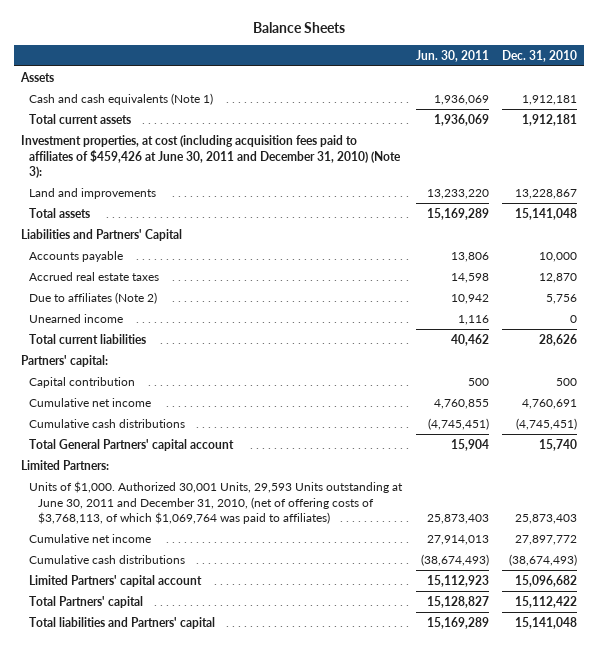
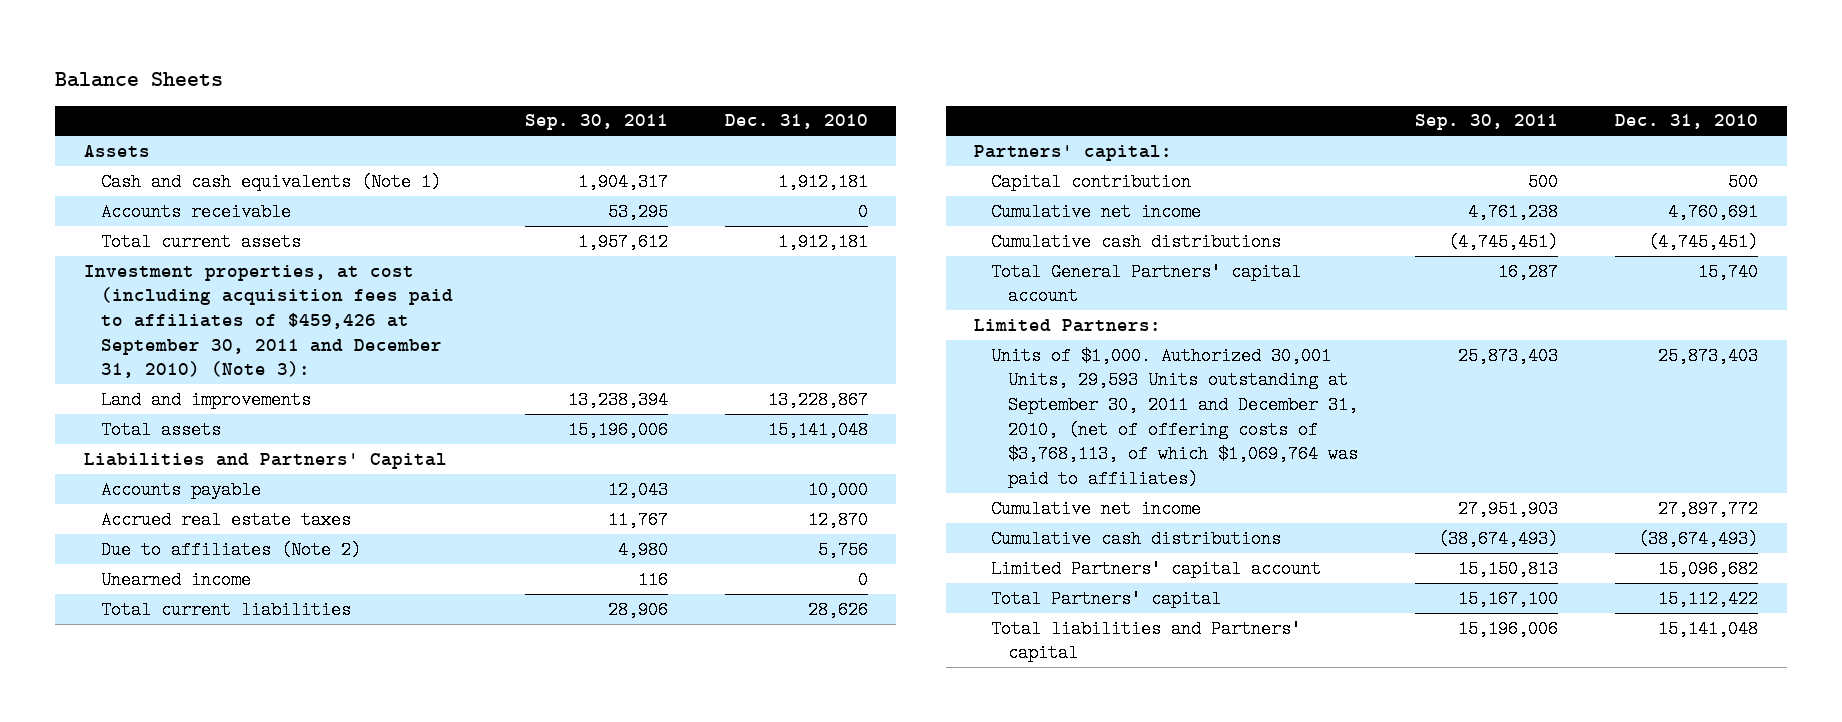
[415,49,489,62] Jun. 30, 2011 -> none
none -> [524,114,668,131] Sep. 30, 2011
none -> [100,202,291,221] Accounts receivable
[20,134,402,179] Investment properties, at cost (including acquisition fees paid to affiliates of $459,426 at June 30, 2011 and December 31, 2010) (Note 3): -> [84,264,453,379] Investment properties, at cost (including acquisition fees paid to affiliates of $459,426 at September 30, 2011 and December 31, 2010) (Note 3):
[29,480,404,525] Units of $1,000. Authorized 30,001 Units, 29,593 Units outstanding at June 30, 2011 and December 31, 2010, (net of offering costs of $3,768,113, of which $1,069,764 was paid to affiliates) -> [990,346,1358,488] Units of $1,000. Authorized 30,001 Units, 29,593 Units outstanding at September 30, 2011 and December 31, 2010, (net of offering costs of $3,768,113, of which $1,069,764 was paid to affiliates)

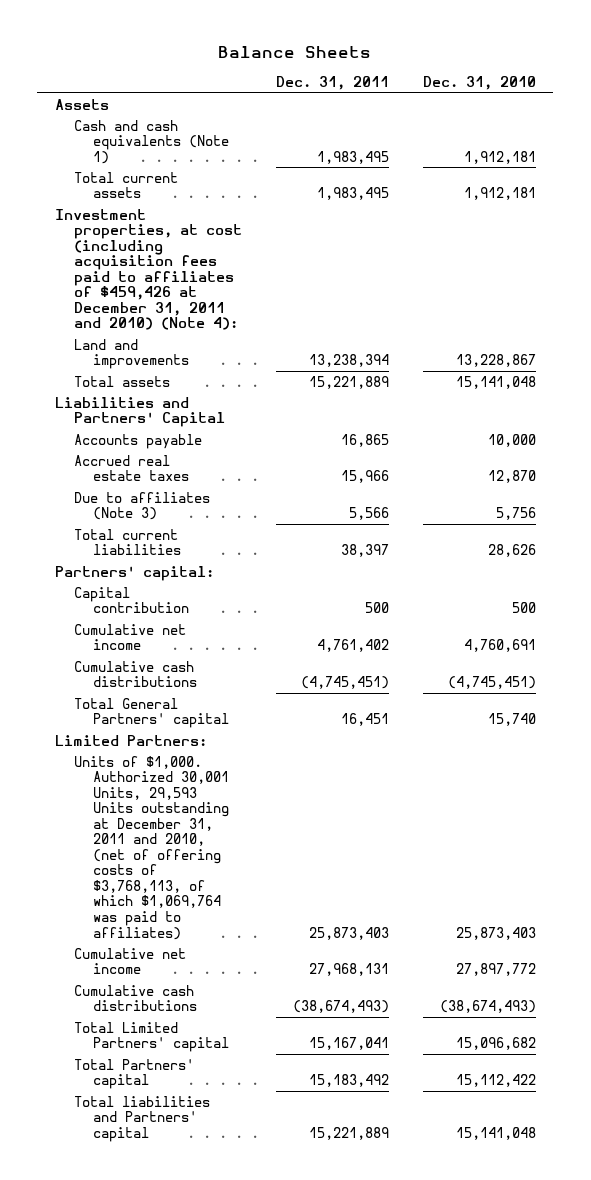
[524,114,668,131] Sep. 30, 2011 -> none
none -> [276,75,390,90] Dec. 31, 2011
[100,202,291,221] Accounts receivable -> none
[84,264,453,379] Investment properties, at cost (including acquisition fees paid to affiliates of $459,426 at September 30, 2011 and December 31, 2010) (Note 3): -> [54,208,242,331] Investment properties, at cost (including acquisition fees paid to affiliates of $459,426 at December 31, 2011 and 2010) (Note 4):
[100,570,251,589] Unearned income -> none
[100,540,361,559] Due to affiliates (Note 2) -> [73,491,210,521] Due to affiliates (Note 3)
[990,262,1301,306] Total General Partners' capital account -> [73,697,230,729] Total General Partners' capital
[990,346,1358,488] Units of $1,000. Authorized 30,001 Units, 29,593 Units outstanding at September 30, 2011 and December 31, 2010, (net of offering costs of $3,768,113, of which $1,069,764 was paid to affiliates) -> [73,755,230,940] Units of $1,000. Authorized 30,001 Units, 29,593 Units outstanding at December 31, 2011 and 2010, (net of offering costs of $3,768,113, of which $1,069,764 was paid to affiliates)
[990,559,1321,578] Limited Partners' capital account -> [73,1021,230,1053] Total Limited Partners' capital

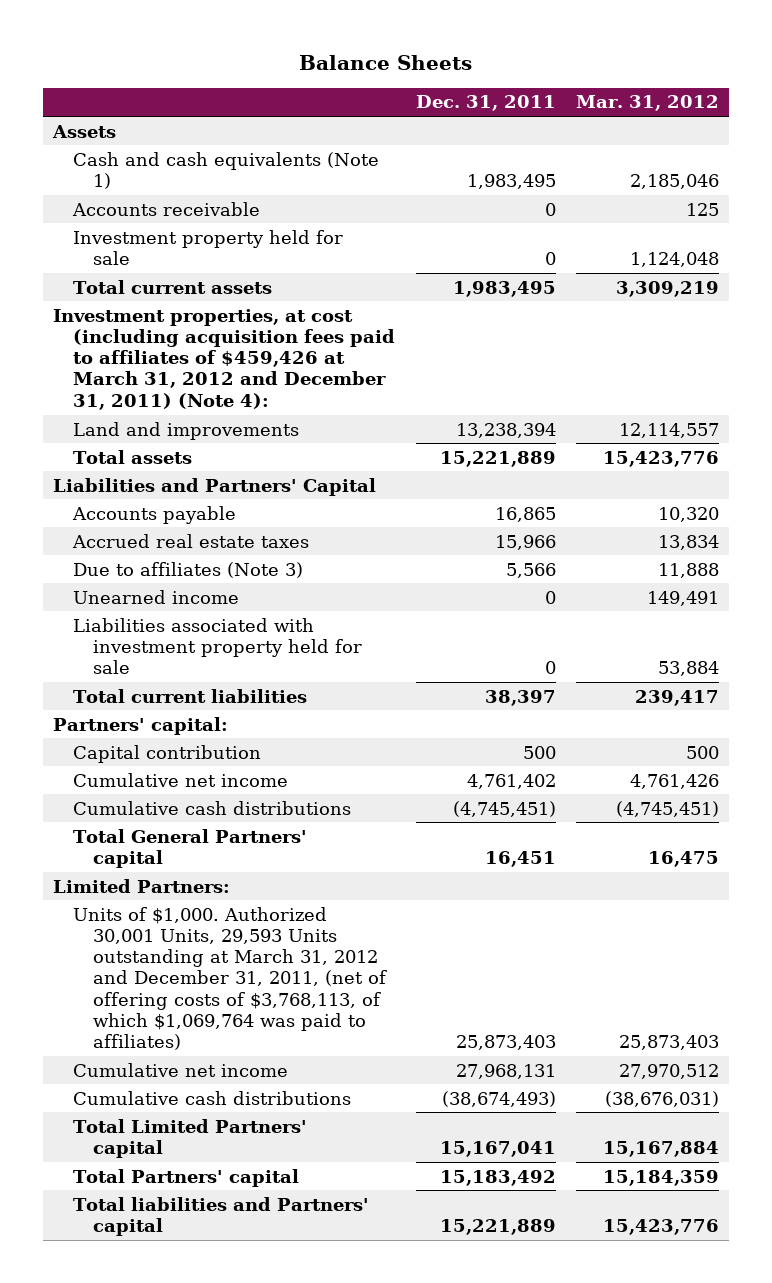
[423,75,537,90] Dec. 31, 2010 -> none
none -> [575,95,719,112] Mar. 31, 2012
none -> [72,201,261,216] Accounts receivable
none -> [73,229,344,265] Investment property held for sale
[54,208,242,331] Investment properties, at cost (including acquisition fees paid to affiliates of $459,426 at December 31, 2011 and 2010) (Note 4): -> [53,308,396,410] Investment properties, at cost (including acquisition fees paid to affiliates of $459,426 at March 31, 2012 and December 31, 2011) (Note 4):
none -> [73,589,240,604] Unearned income
none -> [73,617,363,675] Liabilities associated with investment property held for sale
[73,755,230,940] Units of $1,000. Authorized 30,001 Units, 29,593 Units outstanding at December 31, 2011 and 2010, (net of offering costs of $3,768,113, of which $1,069,764 was paid to affiliates) -> [73,906,388,1051] Units of $1,000. Authorized 30,001 Units, 29,593 Units outstanding at March 31, 2012 and December 31, 2011, (net of offering costs of $3,768,113, of which $1,069,764 was paid to affiliates)

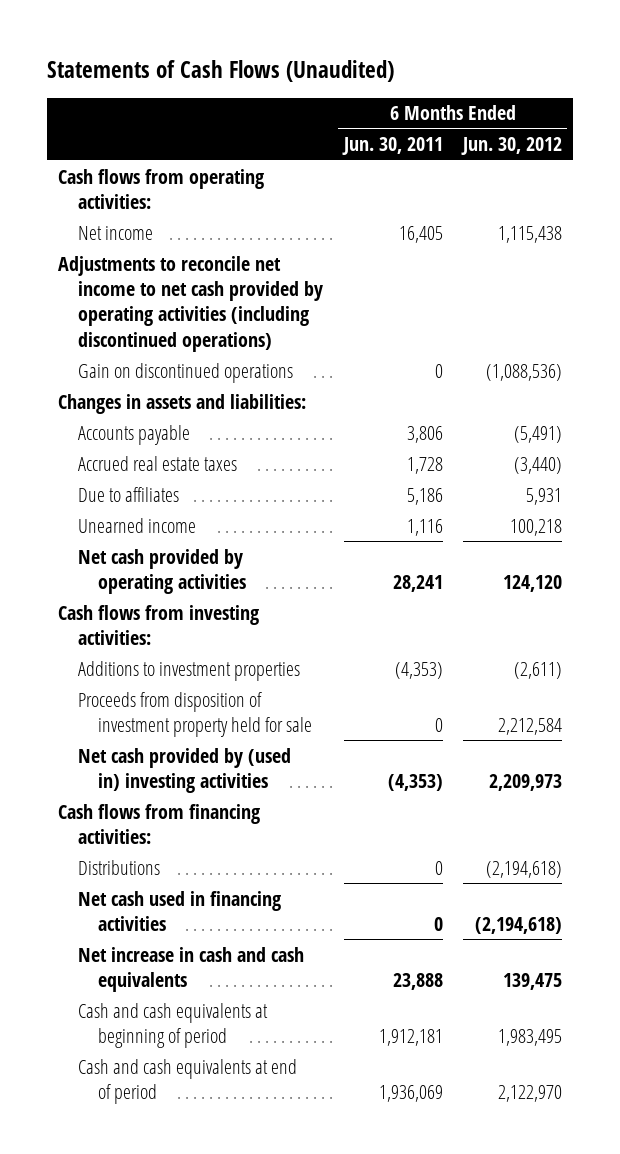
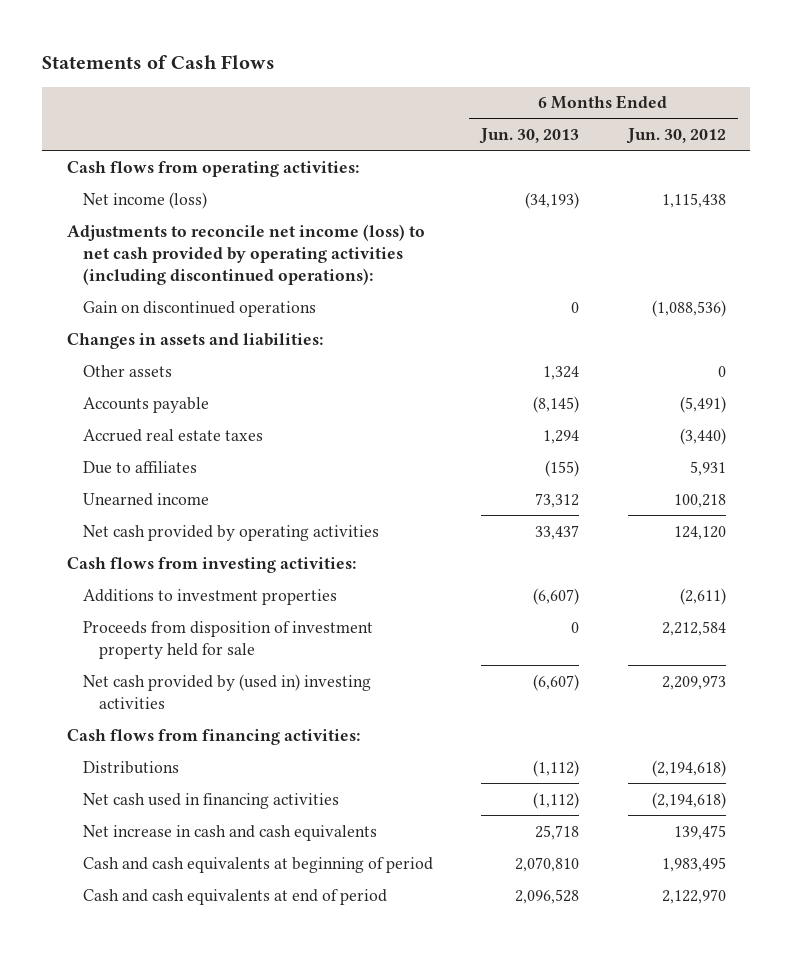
[47,60,395,83] Statements of Cash Flows (Unaudited) -> [42,55,276,70] Statements of Cash Flows
[341,137,443,156] Jun. 30, 2011 -> none
none -> [479,127,580,144] Jun. 30, 2013
[77,225,153,240] Net income -> [82,191,207,209] Net income (loss)
[57,255,323,352] Adjustments to reconcile net income to net cash provided by operating activities (including discontinued operations) -> [66,223,425,285] Adjustments to reconcile net income (loss) to net cash provided by operating activities (including discontinued operations):
none -> [82,364,172,377] Other assets

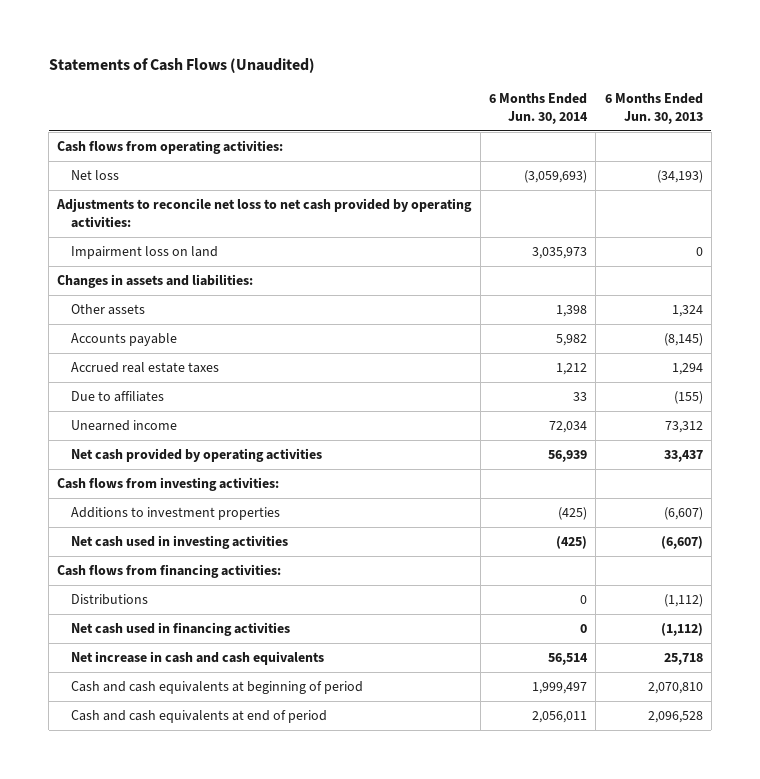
[42,55,276,70] Statements of Cash Flows -> [48,58,315,74] Statements of Cash Flows (Unaudited)
[625,127,726,144] Jun. 30, 2012 -> none
none -> [488,93,588,125] 6 Months Ended Jun. 30, 2014
[82,300,316,317] Gain on discontinued operations -> none
[82,191,207,209] Net income (loss) -> [71,170,120,181] Net loss
[66,223,425,285] Adjustments to reconcile net income (loss) to net cash provided by operating activities (including discontinued operations): -> [56,198,473,229] Adjustments to reconcile net loss to net cash provided by operating activities:
none -> [71,246,219,260] Impairment loss on land
[82,620,373,659] Proceeds from disposition of investment property held for sale -> none
[82,673,371,709] Net cash provided by (used in) investing activities -> [71,535,289,550] Net cash used in investing activities

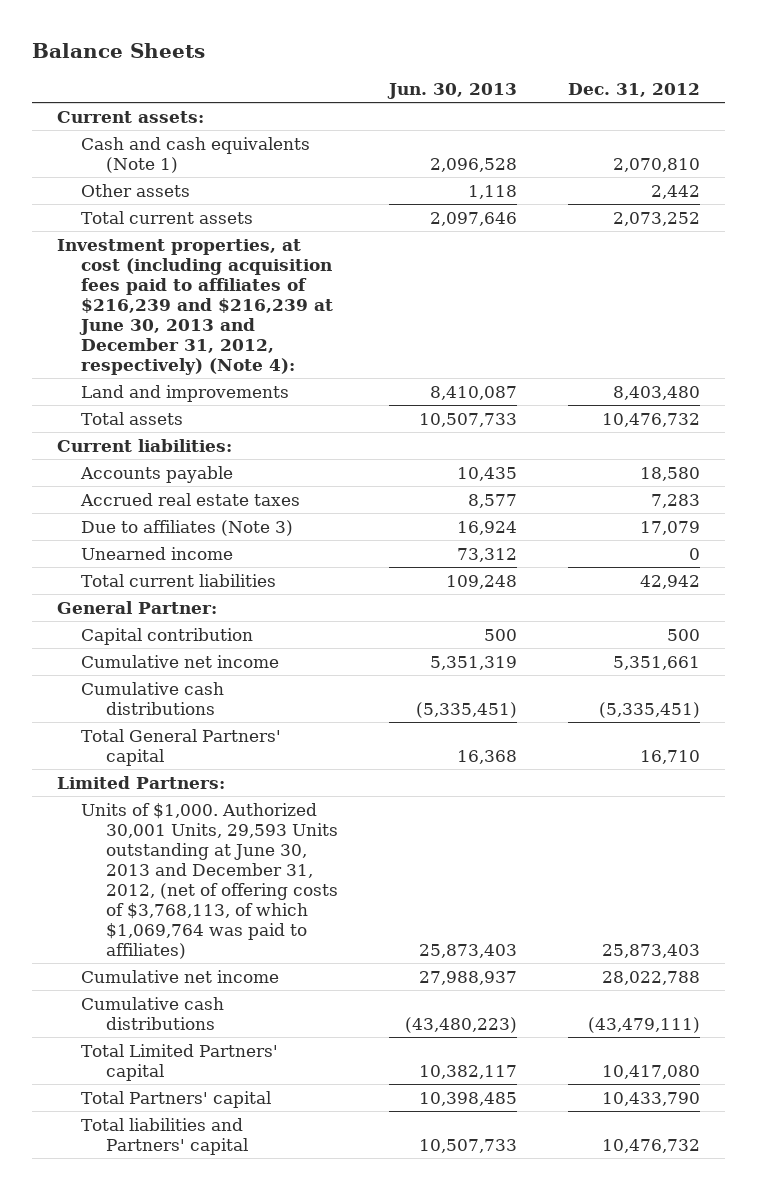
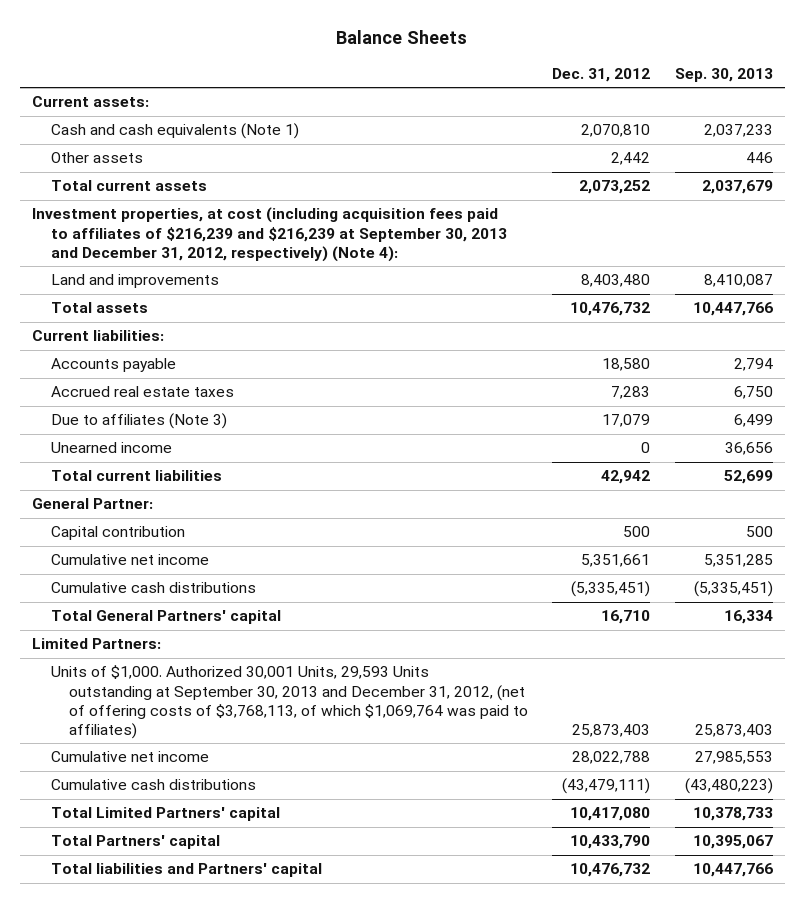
[386,82,517,99] Jun. 30, 2013 -> none
none -> [674,67,773,82] Sep. 30, 2013
[57,238,334,375] Investment properties, at cost (including acquisition fees paid to affiliates of $216,239 and $216,239 at June 30, 2013 and December 31, 2012, respectively) (Note 4): -> [32,207,507,262] Investment properties, at cost (including acquisition fees paid to affiliates of $216,239 and $216,239 at September 30, 2013 and December 31, 2012, respectively) (Note 4):
[81,802,338,959] Units of $1,000. Authorized 30,001 Units, 29,593 Units outstanding at June 30, 2013 and December 31, 2012, (net of offering costs of $3,768,113, of which $1,069,764 was paid to affiliates) -> [50,665,529,739] Units of $1,000. Authorized 30,001 Units, 29,593 Units outstanding at September 30, 2013 and December 31, 2012, (net of offering costs of $3,768,113, of which $1,069,764 was paid to affiliates)

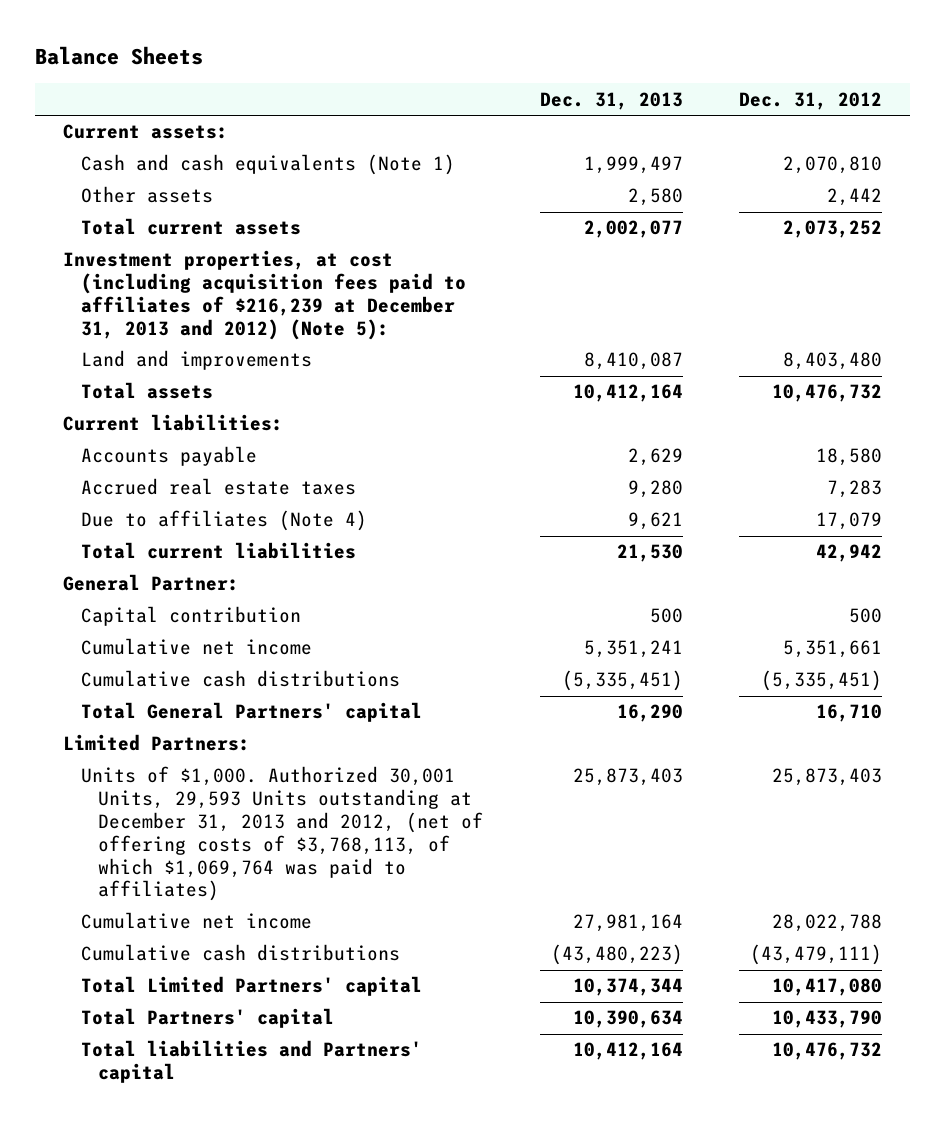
[674,67,773,82] Sep. 30, 2013 -> none
none -> [539,91,683,110] Dec. 31, 2013
[32,207,507,262] Investment properties, at cost (including acquisition fees paid to affiliates of $216,239 and $216,239 at September 30, 2013 and December 31, 2012, respectively) (Note 4): -> [63,250,466,340] Investment properties, at cost (including acquisition fees paid to affiliates of $216,239 at December 31, 2013 and 2012) (Note 5):
[50,442,172,454] Unearned income -> none
[50,413,227,430] Due to affiliates (Note 3) -> [80,510,367,532] Due to affiliates (Note 4)
[50,665,529,739] Units of $1,000. Authorized 30,001 Units, 29,593 Units outstanding at September 30, 2013 and December 31, 2012, (net of offering costs of $3,768,113, of which $1,069,764 was paid to affiliates) -> [80,766,484,902] Units of $1,000. Authorized 30,001 Units, 29,593 Units outstanding at December 31, 2013 and 2012, (net of offering costs of $3,768,113, of which $1,069,764 was paid to affiliates)

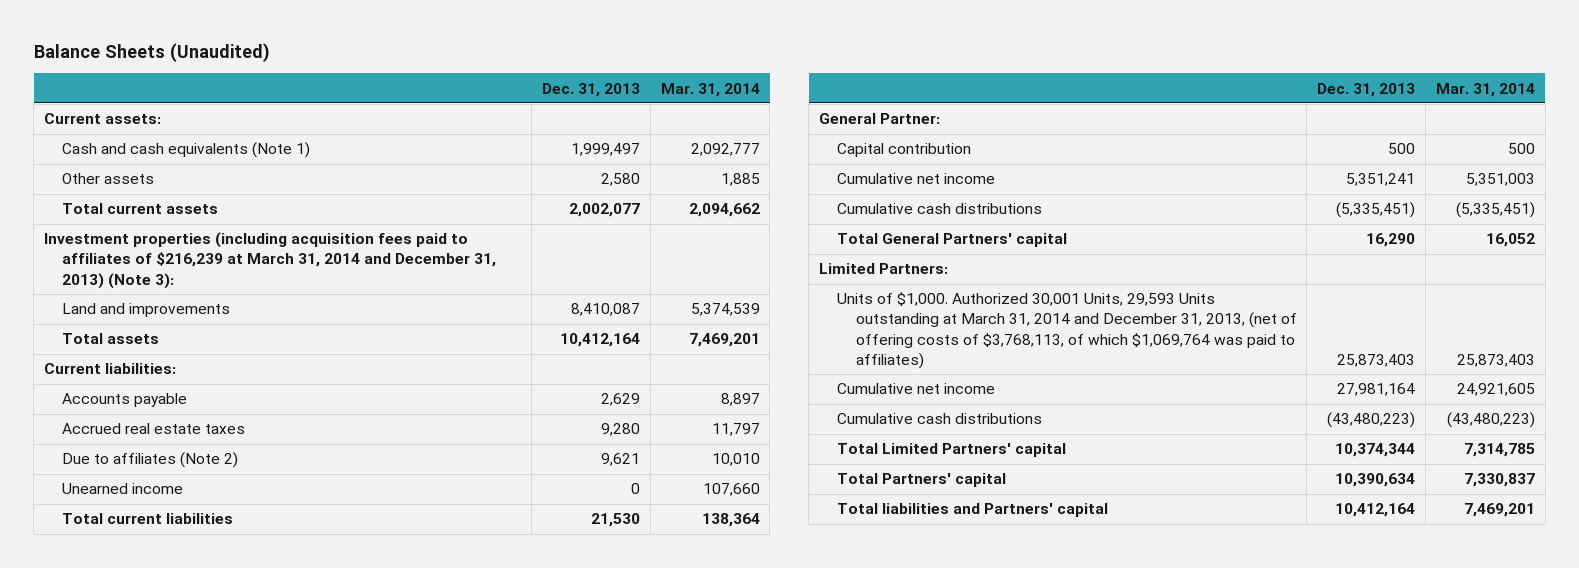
[35,46,204,66] Balance Sheets -> [33,42,270,62] Balance Sheets (Unaudited)
[739,91,883,110] Dec. 31, 2012 -> none
none -> [660,82,760,97] Mar. 31, 2014
[63,250,466,340] Investment properties, at cost (including acquisition fees paid to affiliates of $216,239 at December 31, 2013 and 2012) (Note 5): -> [43,232,497,289] Investment properties (including acquisition fees paid to affiliates of $216,239 at March 31, 2014 and December 31, 2013) (Note 3):
[80,510,367,532] Due to affiliates (Note 4) -> [62,452,239,469] Due to affiliates (Note 2)
none -> [62,483,184,495] Unearned income
[80,766,484,902] Units of $1,000. Authorized 30,001 Units, 29,593 Units outstanding at December 31, 2013 and 2012, (net of offering costs of $3,768,113, of which $1,069,764 was paid to affiliates) -> [837,292,1297,369] Units of $1,000. Authorized 30,001 Units, 29,593 Units outstanding at March 31, 2014 and December 31, 2013, (net of offering costs of $3,768,113, of which $1,069,764 was paid to affiliates)

